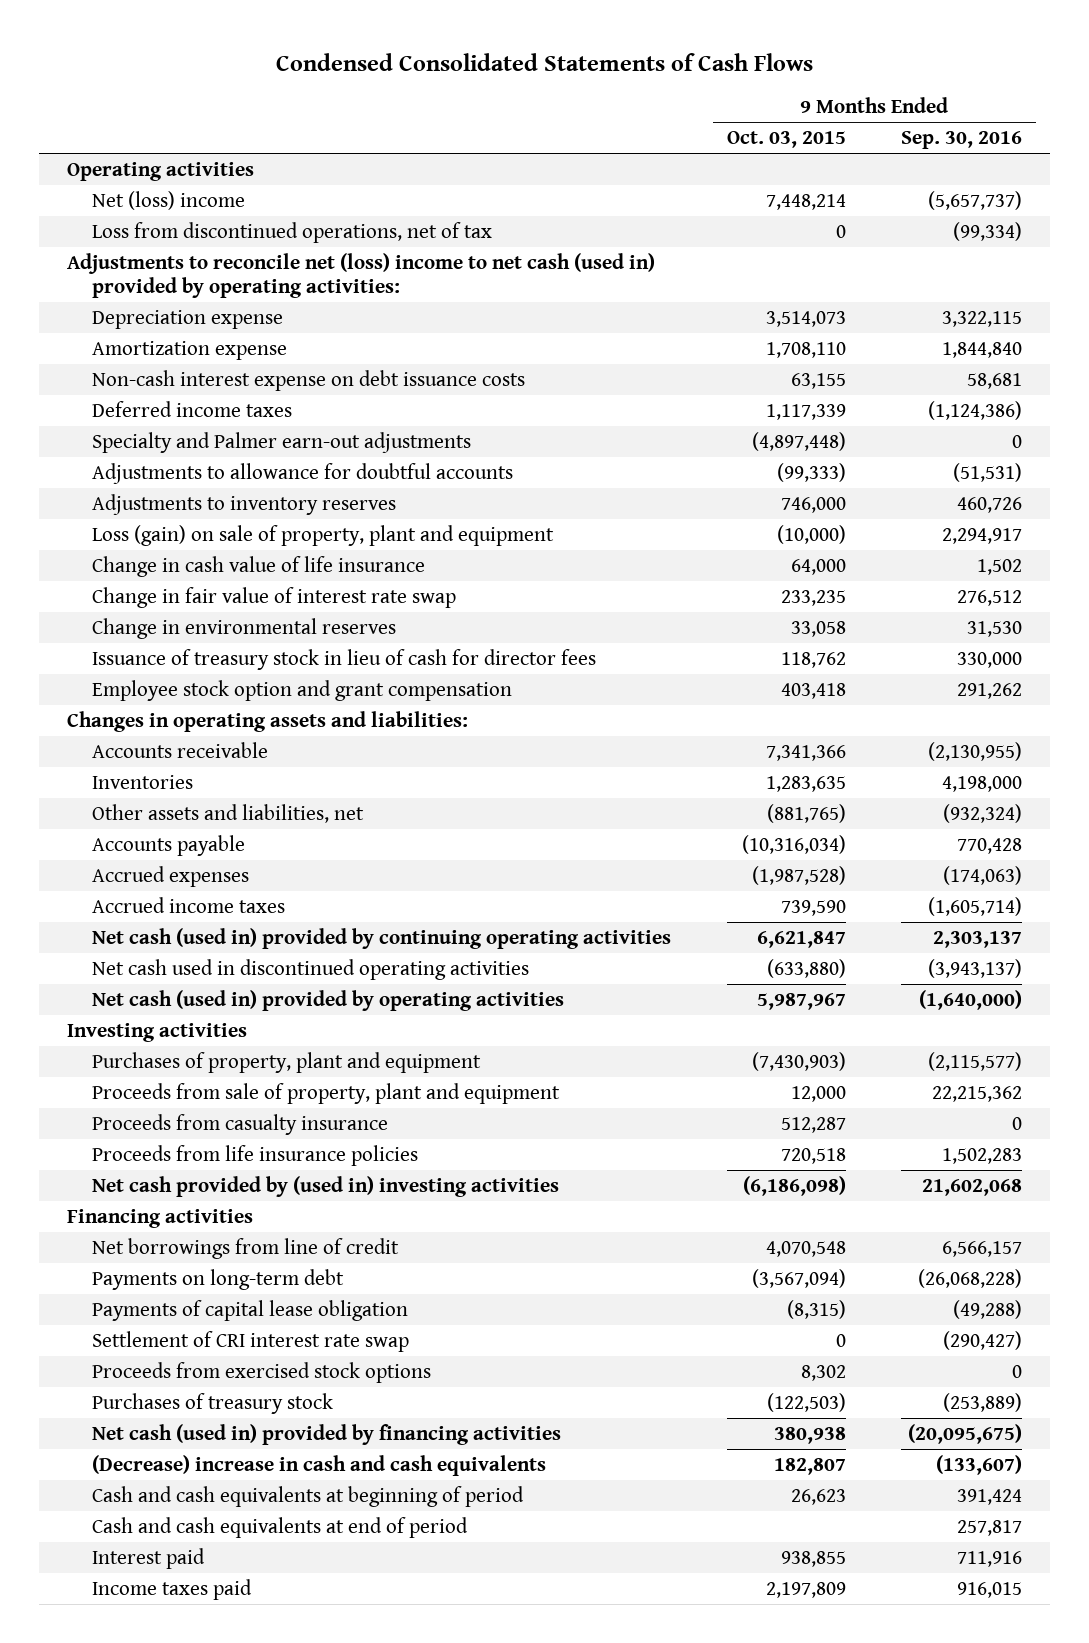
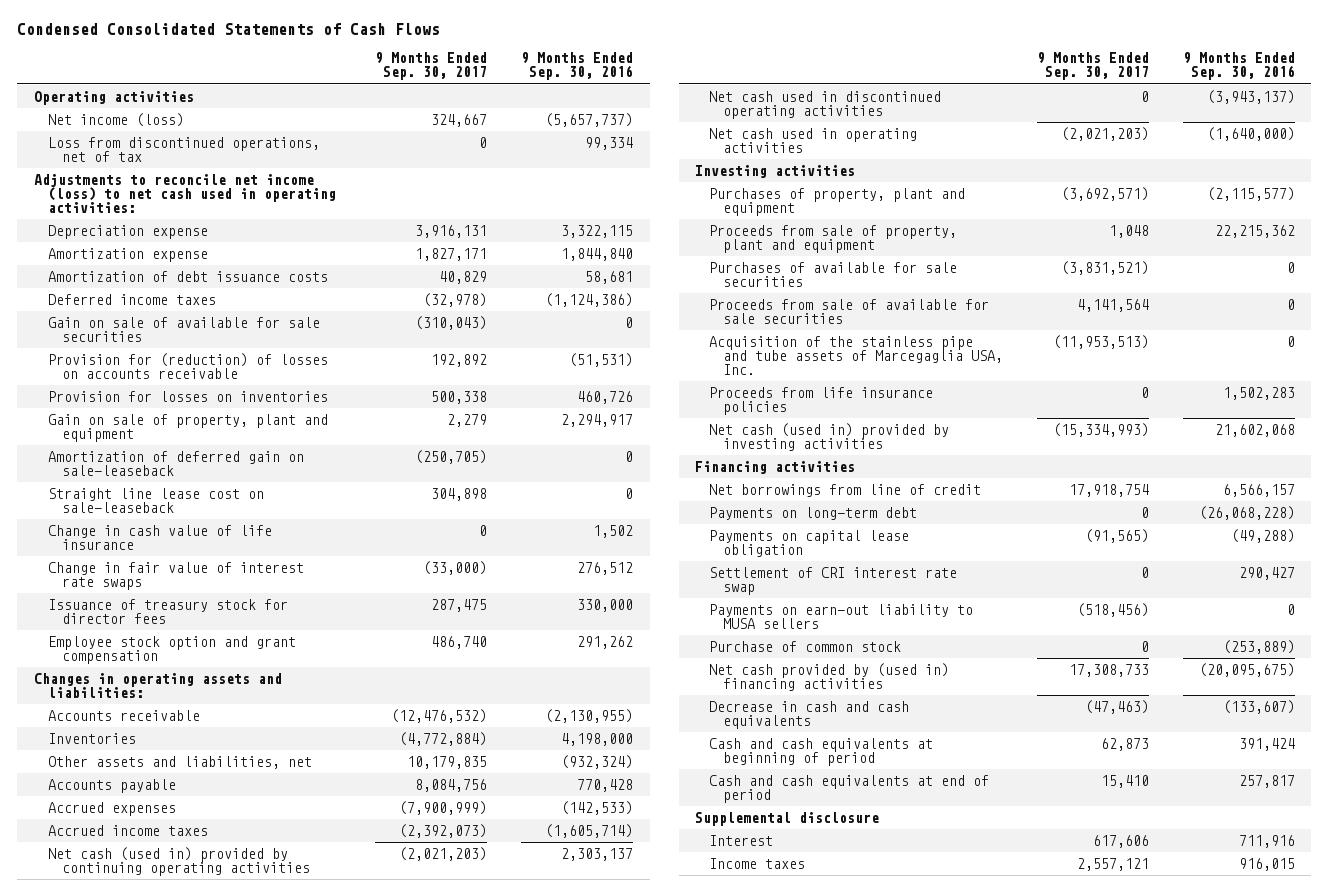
[726,131,846,149] Oct. 03, 2015 -> none
none -> [375,52,488,81] 9 Months Ended Sep. 30, 2017
[91,190,245,210] Net (loss) income -> [47,112,184,127] Net income (loss)
[953,221,1023,241] (99,334) -> [585,136,634,150] 99,334
[67,252,656,298] Adjustments to reconcile net (loss) income to net cash (used in) provided by operating activities: -> [34,173,336,214] Adjustments to reconcile net income (loss) to net cash used in operating activities:
[91,369,525,391] Non-cash interest expense on debt issuance costs -> [47,270,328,282] Amortization of debt issuance costs
[91,431,471,453] Specialty and Palmer earn-out adjustments -> none
none -> [47,316,320,342] Gain on sale of available for sale securities
[91,462,513,484] Adjustments to allowance for doubtful accounts -> [47,352,328,379] Provision for (reduction) of losses on accounts receivable
[91,493,396,515] Adjustments to inventory reserves -> [47,390,328,402] Provision for losses on inventories
[91,524,554,546] Loss (gain) on sale of property, plant and equipment -> [47,413,328,442] Gain on sale of property, plant and equipment
none -> [47,450,304,476] Amortization of deferred gain on sale-leaseback
none -> [47,487,264,513] Straight line lease cost on sale-leaseback
[91,617,396,639] Change in environmental reserves -> none
[91,586,456,608] Change in fair value of interest rate swap -> [47,561,304,590] Change in fair value of interest rate swaps
[91,648,596,670] Issuance of treasury stock in lieu of cash for director fees -> [47,598,288,624] Issuance of treasury stock for director fees
[943,865,1023,885] (174,063) -> [561,800,634,815] (142,533)
[91,989,564,1011] Net cash (used in) provided by operating activities -> [709,127,918,153] Net cash used in operating activities
[91,1113,388,1135] Proceeds from casualty insurance -> none
none -> [709,261,958,287] Purchases of available for sale securities
none -> [709,298,990,324] Proceeds from sale of available for sale securities
none -> [709,335,1003,376] Acquisition of the stainless pipe and tube assets of Marcegaglia USA, Inc.
[91,1175,559,1197] Net cash provided by (used in) investing activities -> [709,422,950,451] Net cash (used in) provided by investing activities
[91,1361,431,1383] Proceeds from exercised stock options -> none
[91,1299,408,1321] Payments of capital lease obligation -> [709,529,910,557] Payments on capital lease obligation
[943,1330,1023,1350] (290,427) -> [1238,566,1295,580] 290,427
none -> [709,603,974,629] Payments on earn-out liability to MUSA sellers
[91,1392,333,1414] Purchases of treasury stock -> [709,640,902,652] Purchase of common stock
[91,1423,561,1445] Net cash (used in) provided by financing activities -> [709,662,950,691] Net cash provided by (used in) financing activities
[91,1454,546,1476] (Decrease) increase in cash and cash equivalents -> [709,700,910,729] Decrease in cash and cash equivalents
none -> [695,811,880,826] Supplemental disclosure
[91,1547,205,1569] Interest paid -> [709,834,774,846] Interest
[91,1578,252,1600] Income taxes paid -> [709,857,806,869] Income taxes

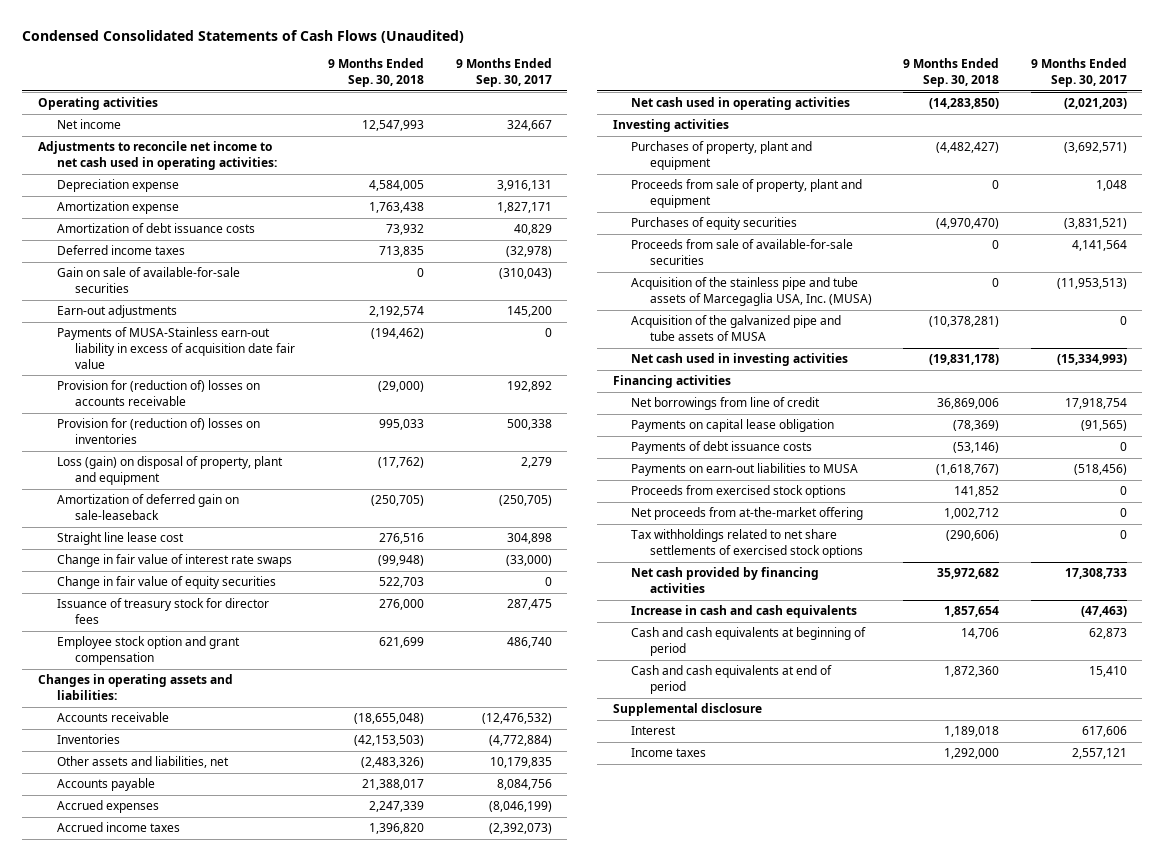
[17,22,441,35] Condensed Consolidated Statements of Cash Flows -> [22,30,465,44] Condensed Consolidated Statements of Cash Flows (Unaudited)
[521,52,634,81] 9 Months Ended Sep. 30, 2016 -> none
none -> [328,58,425,88] 9 Months Ended Sep. 30, 2018
[47,136,320,162] Loss from discontinued operations, net of tax -> none
[47,112,184,127] Net income (loss) -> [56,119,121,130] Net income
[34,173,336,214] Adjustments to reconcile net income (loss) to net cash used in operating activities: -> [38,141,277,170] Adjustments to reconcile net income to net cash used in operating activities:
[47,316,320,342] Gain on sale of available for sale securities -> [56,267,240,293] Gain on sale of available-for-sale securities
none -> [56,305,177,319] Earn-out adjustments
none -> [56,327,295,369] Payments of MUSA-Stainless earn-out liability in excess of acquisition date fair value
[47,352,328,379] Provision for (reduction) of losses on accounts receivable -> [56,380,260,406] Provision for (reduction of) losses on accounts receivable
[47,390,328,402] Provision for losses on inventories -> [56,418,260,444] Provision for (reduction of) losses on inventories
[47,413,328,442] Gain on sale of property, plant and equipment -> [56,456,283,485] Loss (gain) on disposal of property, plant and equipment
[47,524,272,550] Change in cash value of life insurance -> none
[47,487,264,513] Straight line lease cost on sale-leaseback -> [56,532,184,546] Straight line lease cost
none -> [56,576,276,590] Change in fair value of equity securities
[399,800,488,815] (7,900,999) -> [488,801,552,813] (8,046,199)
[47,846,310,876] Net cash (used in) provided by continuing operating activities -> none
[709,90,942,119] Net cash used in discontinued operating activities -> none
[709,386,934,415] Proceeds from life insurance policies -> none
[709,261,958,287] Purchases of available for sale securities -> [631,217,798,231] Purchases of equity securities
[709,298,990,324] Proceeds from sale of available for sale securities -> [631,239,854,265] Proceeds from sale of available-for-sale securities
[709,335,1003,376] Acquisition of the stainless pipe and tube assets of Marcegaglia USA, Inc. -> [631,277,872,306] Acquisition of the stainless pipe and tube assets of Marcegaglia USA, Inc. (MUSA)
none -> [631,315,842,341] Acquisition of the galvanized pipe and tube assets of MUSA
[709,422,950,451] Net cash (used in) provided by investing activities -> [631,353,849,367] Net cash used in investing activities
[709,506,918,520] Payments on long-term debt -> none
[709,640,902,652] Purchase of common stock -> none
[709,566,958,595] Settlement of CRI interest rate swap -> [631,441,813,455] Payments of debt issuance costs
[709,603,974,629] Payments on earn-out liability to MUSA sellers -> [631,463,859,477] Payments on earn-out liabilities to MUSA
none -> [631,485,847,499] Proceeds from exercised stock options
none -> [631,507,864,521] Net proceeds from at-the-market offering
none -> [631,529,863,558] Tax withholdings related to net share settlements of exercised stock options
[709,662,950,691] Net cash provided by (used in) financing activities -> [631,567,820,593] Net cash provided by financing activities
[709,700,910,729] Decrease in cash and cash equivalents -> [631,605,858,619] Increase in cash and cash equivalents

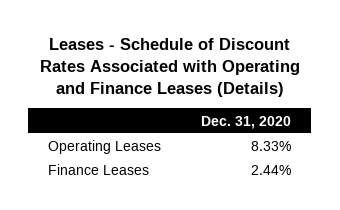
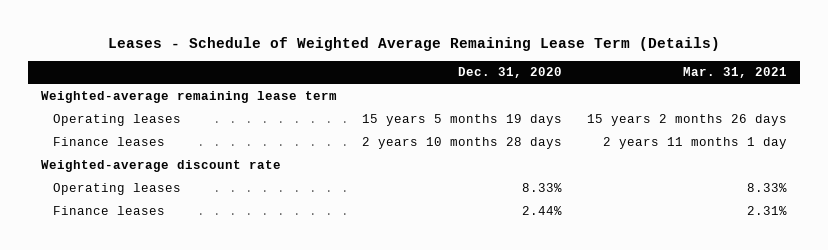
[39,38,300,98] Leases - Schedule of Discount Rates Associated with Operating and Finance Leases (Details) -> [107,36,720,51] Leases - Schedule of Weighted Average Remaining Lease Term (Details)
none -> [683,67,788,79] Mar. 31, 2021
none -> [40,90,337,103] Weighted-average remaining lease term
none -> [53,113,182,126] Operating leases
none -> [53,136,166,146] Finance leases
none -> [40,159,281,172] Weighted-average discount rate
[48,140,162,155] Operating Leases -> [53,182,182,195] Operating leases
[48,164,150,176] Finance Leases -> [53,205,166,215] Finance leases

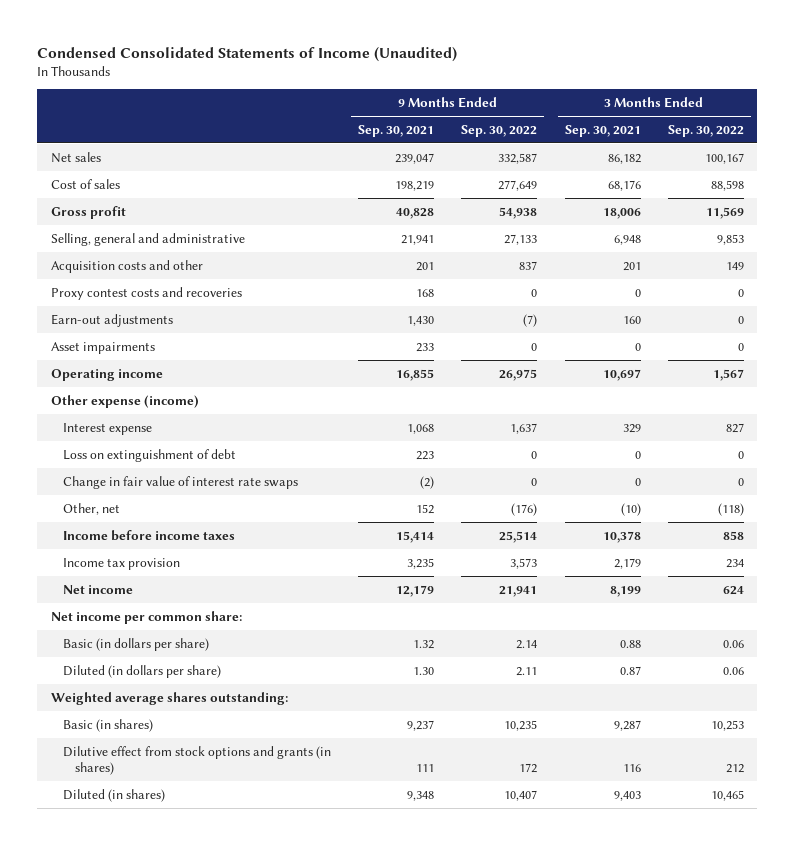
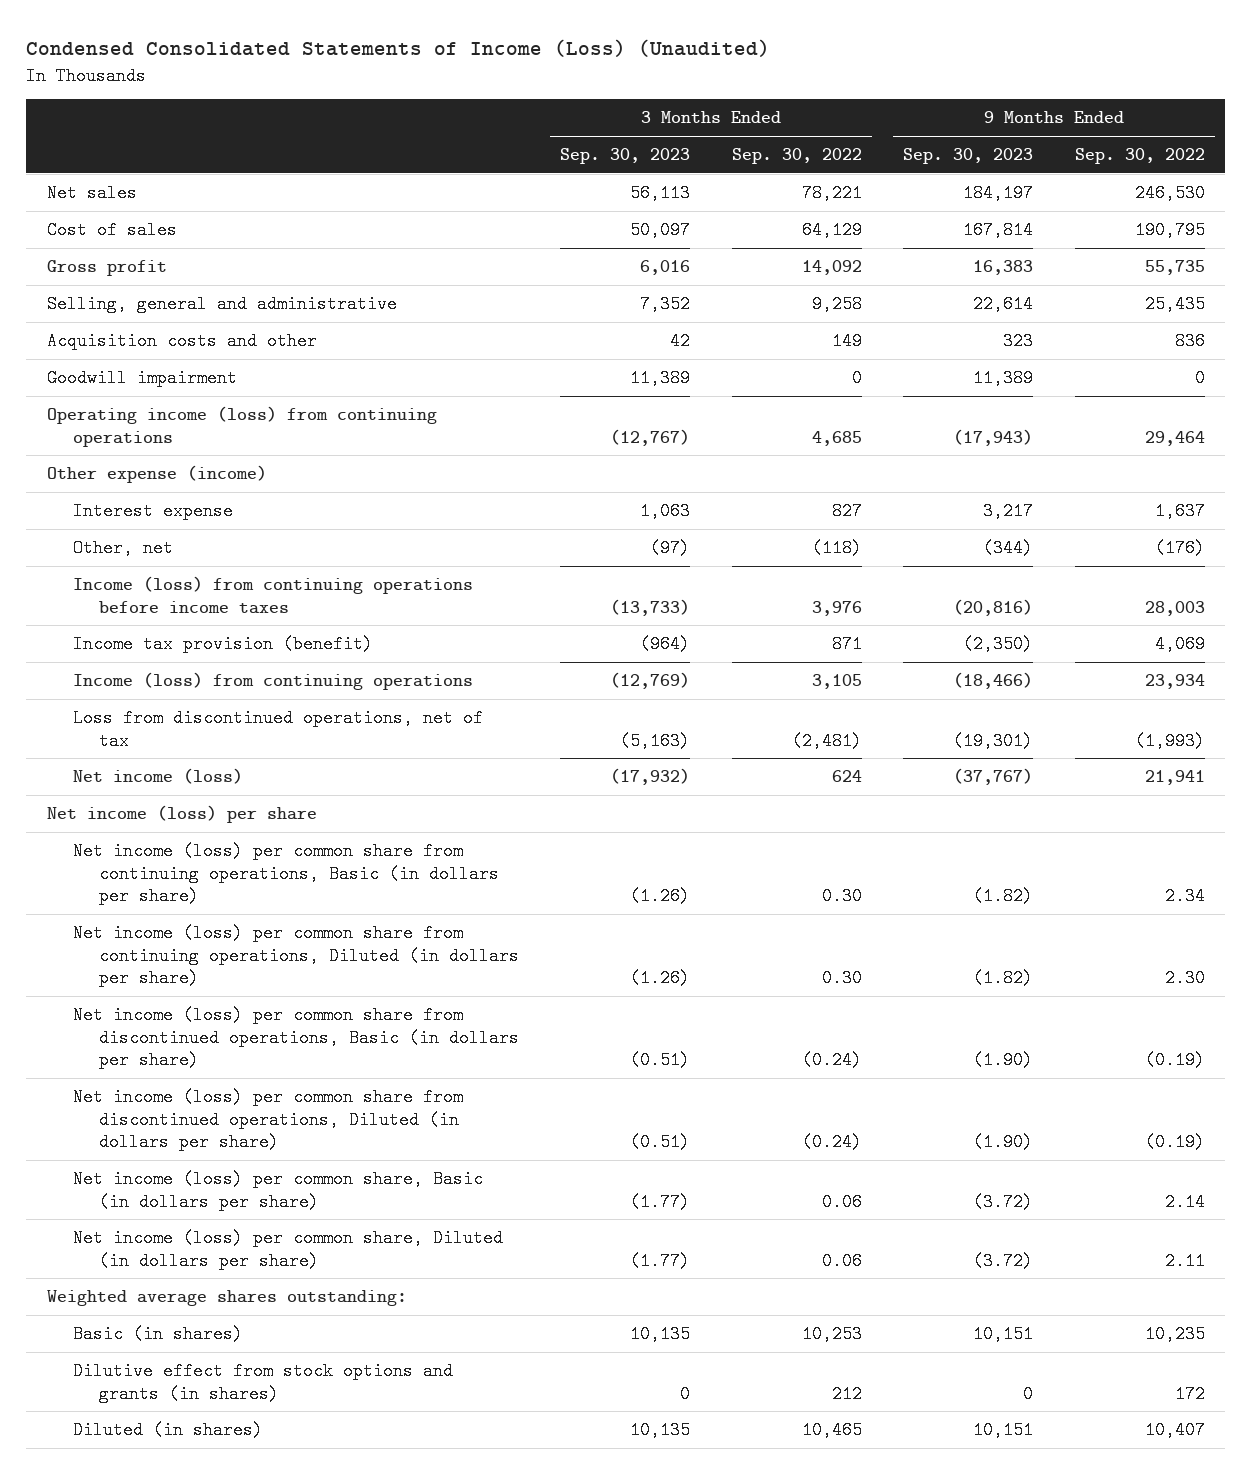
[37,46,458,62] Condensed Consolidated Statements of Income (Unaudited) -> [25,39,770,58] Condensed Consolidated Statements of Income (Loss) (Unaudited)
[357,124,434,137] Sep. 30, 2021 -> none
[564,124,641,137] Sep. 30, 2021 -> none
none -> [560,148,691,165] Sep. 30, 2023
none -> [903,148,1034,165] Sep. 30, 2023
[50,286,242,300] Proxy contest costs and recoveries -> none
[50,313,173,327] Earn-out adjustments -> none
[50,341,155,354] Asset impairments -> none
[498,152,538,164] 332,587 -> [1134,184,1205,203] 246,530
[704,152,744,164] 100,167 -> [801,184,862,203] 78,221
[498,179,538,191] 277,649 -> [1134,221,1205,240] 190,795
[710,179,744,191] 88,598 -> [801,221,862,240] 64,129
[499,206,538,219] 54,938 -> [1144,260,1205,276] 55,735
[705,206,744,219] 11,569 -> [801,260,862,276] 14,092
[504,233,538,245] 27,133 -> [1144,295,1205,314] 25,435
[716,233,744,245] 9,853 -> [811,295,862,314] 9,258
[519,260,538,270] 837 -> [1174,332,1205,351] 836
none -> [46,369,237,388] Goodwill impairment
[50,368,163,381] Operating income -> [46,406,437,447] Operating income (loss) from continuing operations
[499,368,538,381] 26,975 -> [1144,430,1205,446] 29,464
[712,368,744,381] 1,567 -> [811,430,862,446] 4,685
[62,448,236,462] Loss on extinguishment of debt -> none
[62,475,298,489] Change in fair value of interest rate swaps -> none
[62,529,235,541] Income before income taxes -> [72,576,473,614] Income (loss) from continuing operations before income taxes
[499,530,538,543] 25,514 -> [1144,600,1205,616] 28,003
[722,530,744,540] 858 -> [811,600,862,616] 3,976
[62,557,180,570] Income tax provision -> [72,635,373,654] Income tax provision (benefit)
[510,557,538,569] 3,573 -> [1154,635,1205,654] 4,069
[725,558,744,568] 234 -> [831,635,862,654] 871
none -> [72,672,473,691] Income (loss) from continuing operations
none -> [72,709,483,750] Loss from discontinued operations, net of tax
[62,584,133,594] Net income -> [72,768,243,785] Net income (loss)
[50,610,242,624] Net income per common share: -> [46,805,317,824] Net income (loss) per share
none -> [72,842,499,906] Net income (loss) per common share from continuing operations, Basic (in dollars per share)
none -> [72,924,519,988] Net income (loss) per common share from continuing operations, Diluted (in dollars per share)
none -> [72,1006,519,1070] Net income (loss) per common share from discontinued operations, Basic (in dollars per share)
none -> [72,1088,463,1152] Net income (loss) per common share from discontinued operations, Diluted (in dollars per share)
[62,637,209,651] Basic (in dollars per share) -> [72,1170,483,1211] Net income (loss) per common share, Basic (in dollars per share)
[62,664,221,678] Diluted (in dollars per share) -> [72,1229,503,1270] Net income (loss) per common share, Diluted (in dollars per share)

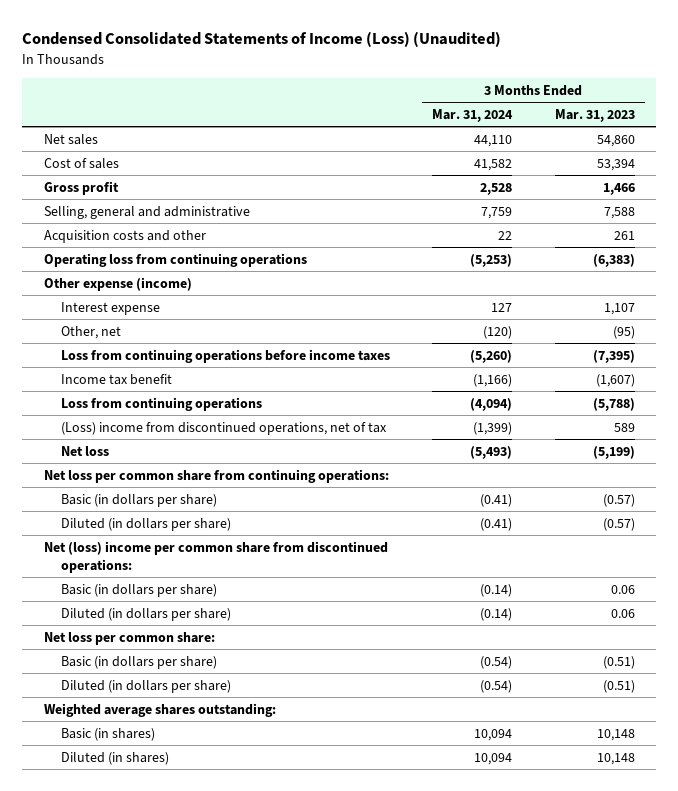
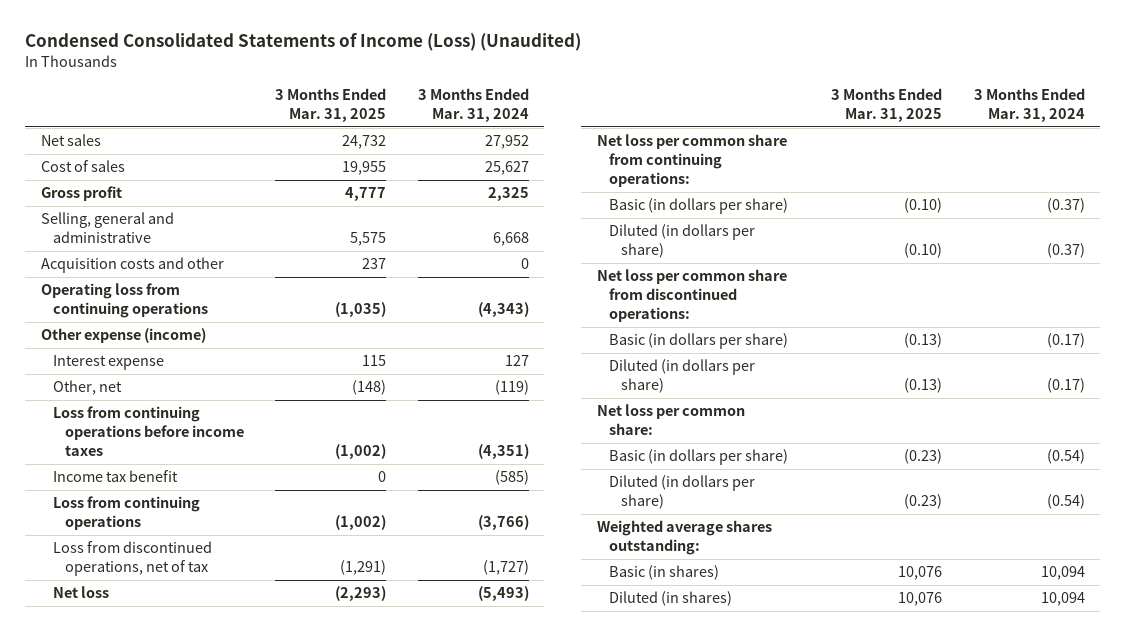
[554,108,635,122] Mar. 31, 2023 -> none
none -> [275,88,387,123] 3 Months Ended Mar. 31, 2025
[474,134,513,147] 44,110 -> [484,135,529,150] 27,952
[474,158,513,171] 41,582 -> [484,161,529,176] 25,627
[480,182,513,195] 2,528 -> [487,187,529,202] 2,325
[481,206,513,219] 7,759 -> [492,232,529,247] 6,668
[498,230,513,240] 22 -> [520,258,529,270] 0
[470,253,513,267] (5,253) -> [477,302,529,318] (4,343)
[483,325,513,339] (120) -> [494,380,529,396] (119)
[470,349,513,363] (5,260) -> [477,444,529,460] (4,351)
[473,373,513,387] (1,166) -> [494,470,529,486] (585)
[470,397,513,411] (4,094) -> [477,515,529,531] (3,766)
[61,421,388,435] (Loss) income from discontinued operations, net of tax -> [52,541,212,577] Loss from discontinued operations, net of tax
[473,421,513,435] (1,399) -> [482,560,529,576] (1,727)
[480,493,513,507] (0.41) -> [1046,198,1085,214] (0.37)
[480,517,513,531] (0.41) -> [1046,243,1085,259] (0.37)
[43,540,388,573] Net (loss) income per common share from discontinued operations: -> [596,269,787,323] Net loss per common share from discontinued operations:
[480,583,513,597] (0.14) -> [1046,333,1085,349] (0.17)
[480,607,513,621] (0.14) -> [1046,378,1085,394] (0.17)

